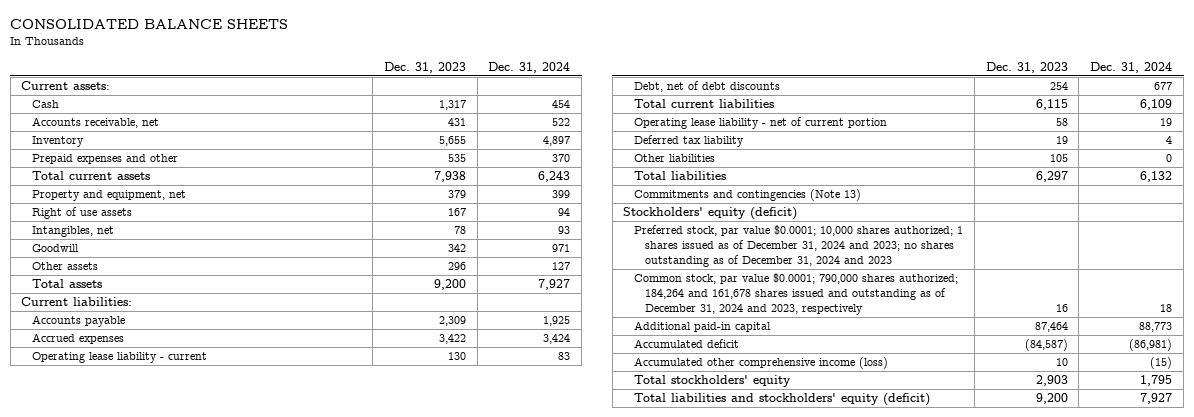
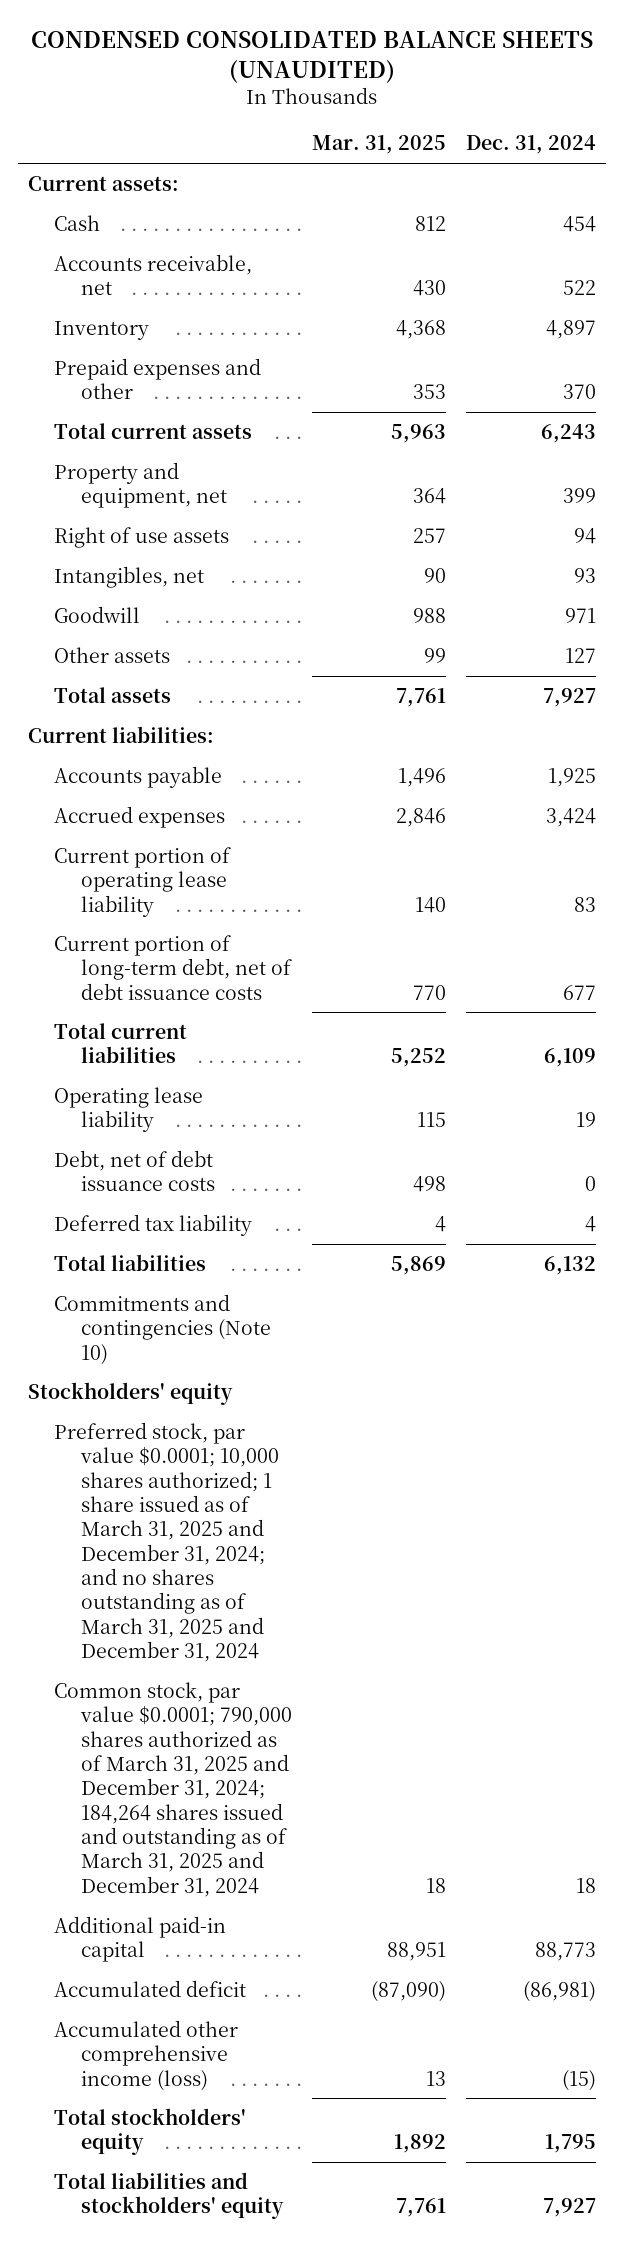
[10,18,289,29] CONSOLIDATED BALANCE SHEETS -> [30,30,593,83] CONDENSED CONSOLIDATED BALANCE SHEETS (UNAUDITED)
[383,61,466,73] Dec. 31, 2023 -> none
none -> [312,135,447,155] Mar. 31, 2025
[32,352,208,364] Operating lease liability - current -> [54,846,232,917] Current portion of operating lease liability
[634,81,781,93] Debt, net of debt discounts -> [54,934,292,1000] Current portion of long-term debt, net of debt issuance costs
[634,117,888,130] Operating lease liability - net of current portion -> [54,1086,204,1133] Operating lease liability
none -> [54,1149,215,1192] Debt, net of debt issuance costs
[634,154,716,163] Other liabilities -> none
[634,189,862,202] Commitments and contingencies (Note 13) -> [54,1293,271,1365] Commitments and contingencies (Note 10)
[623,207,798,221] Stockholders' equity (deficit) -> [27,1381,233,1405] Stockholders' equity
[634,225,964,267] Preferred stock, par value $0.0001; 10,000 shares authorized; 1 shares issued as of December 31, 2024 and 2023; no shares outstanding as of December 31, 2024 and 2023 -> [54,1421,279,1663] Preferred stock, par value $0.0001; 10,000 shares authorized; 1 share issued as of March 31, 2025 and December 31, 2024; and no shares outstanding as of March 31, 2025 and December 31, 2024
[634,273,959,315] Common stock, par value $0.0001; 790,000 shares authorized; 184,264 and 161,678 shares issued and outstanding as of December 31, 2024 and 2023, respectively -> [54,1681,292,1897] Common stock, par value $0.0001; 790,000 shares authorized as of March 31, 2025 and December 31, 2024; 184,264 shares issued and outstanding as of March 31, 2025 and December 31, 2024
[634,393,931,407] Total liabilities and stockholders' equity (deficit) -> [54,2171,284,2220] Total liabilities and stockholders' equity

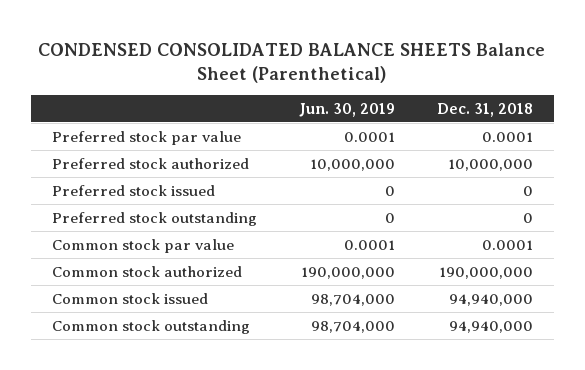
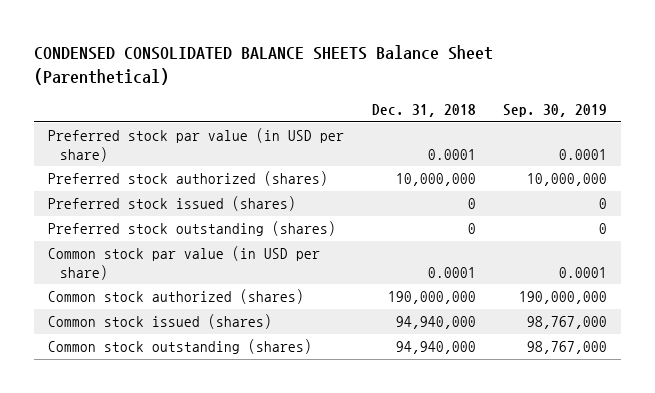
[298,103,395,118] Jun. 30, 2019 -> none
none -> [503,104,608,118] Sep. 30, 2019
[52,130,242,145] Preferred stock par value -> [48,128,345,162] Preferred stock par value (in USD per share)
[52,157,250,169] Preferred stock authorized -> [48,171,329,187] Preferred stock authorized (shares)
[52,184,216,196] Preferred stock issued -> [48,196,297,212] Preferred stock issued (shares)
[52,211,258,226] Preferred stock outstanding -> [48,221,337,237] Preferred stock outstanding (shares)
[52,238,235,253] Common stock par value -> [48,246,321,280] Common stock par value (in USD per share)
[52,265,243,277] Common stock authorized -> [48,289,305,305] Common stock authorized (shares)
[52,292,209,304] Common stock issued -> [48,314,273,330] Common stock issued (shares)
[52,319,251,334] Common stock outstanding -> [48,339,313,355] Common stock outstanding (shares)

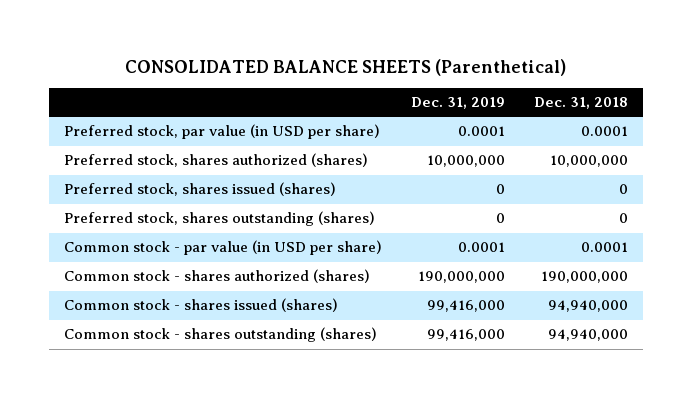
[34,45,494,85] CONDENSED CONSOLIDATED BALANCE SHEETS Balance Sheet (Parenthetical) -> [125,58,567,76] CONSOLIDATED BALANCE SHEETS (Parenthetical)
[503,104,608,118] Sep. 30, 2019 -> none
none -> [411,97,506,110] Dec. 31, 2019
[48,128,345,162] Preferred stock par value (in USD per share) -> [63,124,380,140] Preferred stock, par value (in USD per share)
[48,171,329,187] Preferred stock authorized (shares) -> [63,153,368,168] Preferred stock, shares authorized (shares)
[48,196,297,212] Preferred stock issued (shares) -> [63,182,336,197] Preferred stock, shares issued (shares)
[48,221,337,237] Preferred stock outstanding (shares) -> [63,211,375,227] Preferred stock, shares outstanding (shares)
[48,246,321,280] Common stock par value (in USD per share) -> [63,240,382,256] Common stock - par value (in USD per share)
[48,289,305,305] Common stock authorized (shares) -> [63,269,370,284] Common stock - shares authorized (shares)
[48,314,273,330] Common stock issued (shares) -> [63,298,338,313] Common stock - shares issued (shares)
[48,339,313,355] Common stock outstanding (shares) -> [63,327,377,343] Common stock - shares outstanding (shares)

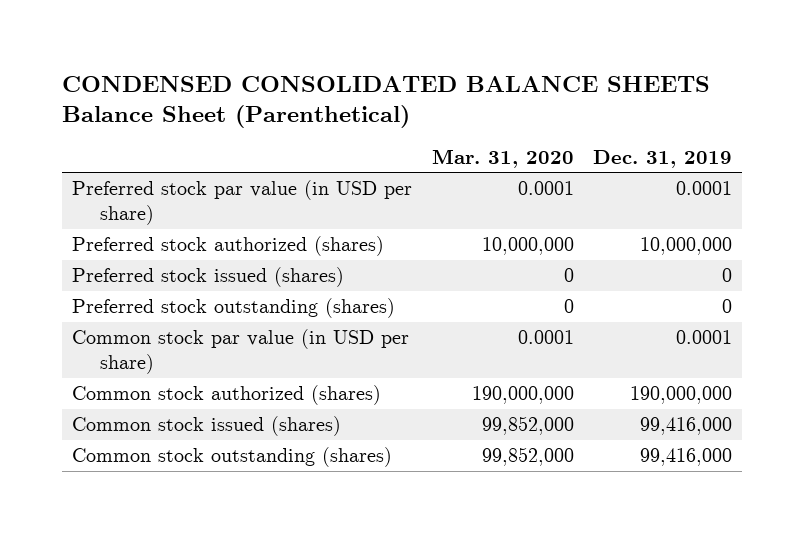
[125,58,567,76] CONSOLIDATED BALANCE SHEETS (Parenthetical) -> [61,76,710,129] CONDENSED CONSOLIDATED BALANCE SHEETS Balance Sheet (Parenthetical)
[534,97,629,110] Dec. 31, 2018 -> none
none -> [431,148,574,168] Mar. 31, 2020
[63,124,380,140] Preferred stock, par value (in USD per share) -> [71,180,412,225] Preferred stock par value (in USD per share)
[63,153,368,168] Preferred stock, shares authorized (shares) -> [71,236,384,257] Preferred stock authorized (shares)
[63,182,336,197] Preferred stock, shares issued (shares) -> [71,267,344,288] Preferred stock issued (shares)
[63,211,375,227] Preferred stock, shares outstanding (shares) -> [71,298,395,319] Preferred stock outstanding (shares)
[63,240,382,256] Common stock - par value (in USD per share) -> [71,329,409,374] Common stock par value (in USD per share)
[63,269,370,284] Common stock - shares authorized (shares) -> [71,385,381,406] Common stock authorized (shares)
[63,298,338,313] Common stock - shares issued (shares) -> [71,416,341,437] Common stock issued (shares)
[63,327,377,343] Common stock - shares outstanding (shares) -> [71,447,392,468] Common stock outstanding (shares)

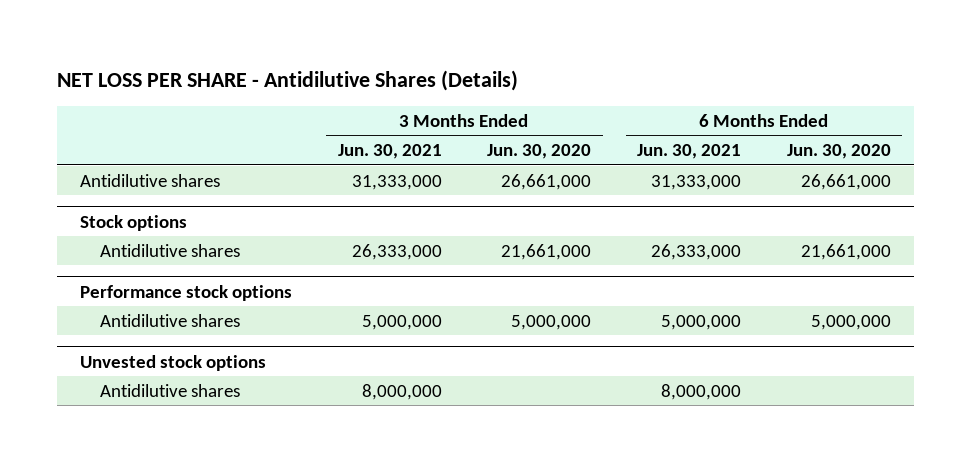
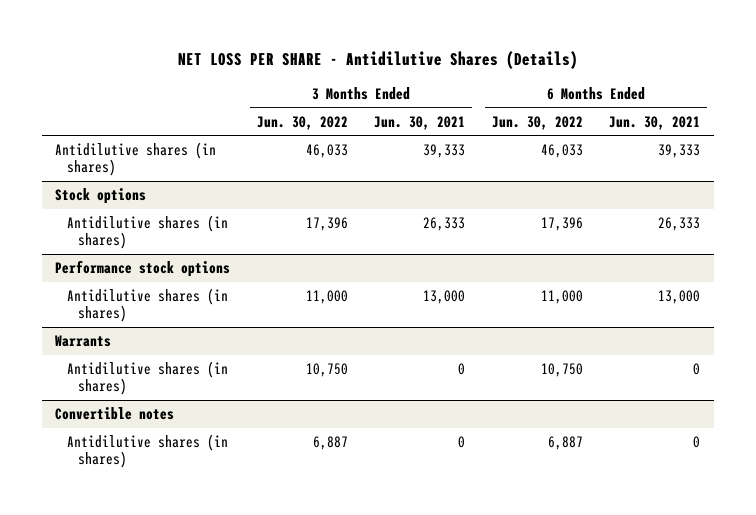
[487,144,592,160] Jun. 30, 2020 -> none
[786,144,891,160] Jun. 30, 2020 -> none
none -> [256,115,348,130] Jun. 30, 2022
none -> [491,115,583,130] Jun. 30, 2022
[79,173,220,187] Antidilutive shares -> [55,142,217,177] Antidilutive shares (in shares)
[351,174,442,190] 31,333,000 -> [423,144,466,159] 39,333
[651,174,742,190] 31,333,000 -> [658,144,701,159] 39,333
[100,243,241,257] Antidilutive shares -> [66,215,228,250] Antidilutive shares (in shares)
[351,243,442,260] 26,333,000 -> [423,217,466,232] 26,333
[651,243,742,260] 26,333,000 -> [658,217,701,232] 26,333
[79,354,266,371] Unvested stock options -> none
[100,313,241,327] Antidilutive shares -> [66,288,228,323] Antidilutive shares (in shares)
[361,314,442,330] 5,000,000 -> [423,290,466,305] 13,000
[661,314,742,330] 5,000,000 -> [658,290,701,305] 13,000
none -> [55,335,112,348] Warrants
[100,383,241,397] Antidilutive shares -> [66,361,228,396] Antidilutive shares (in shares)
[361,383,442,400] 8,000,000 -> [458,363,466,376] 0
[661,383,742,400] 8,000,000 -> [693,363,701,376] 0
none -> [55,407,175,421] Convertible notes
none -> [66,434,228,469] Antidilutive shares (in shares)

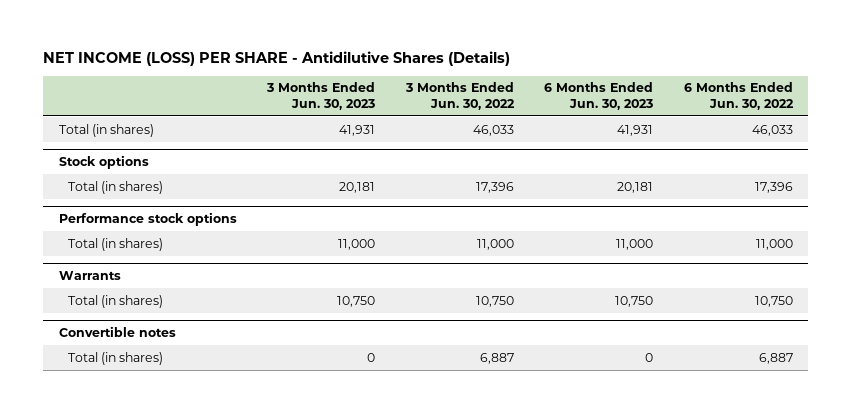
[177,51,578,70] NET LOSS PER SHARE - Antidilutive Shares (Details) -> [43,51,511,67] NET INCOME (LOSS) PER SHARE - Antidilutive Shares (Details)
[374,115,466,130] Jun. 30, 2021 -> none
[609,115,701,130] Jun. 30, 2021 -> none
none -> [266,82,376,110] 3 Months Ended Jun. 30, 2023
none -> [544,82,654,110] 6 Months Ended Jun. 30, 2023
[55,142,217,177] Antidilutive shares (in shares) -> [58,123,154,137] Total (in shares)
[66,215,228,250] Antidilutive shares (in shares) -> [68,180,164,194] Total (in shares)
[66,288,228,323] Antidilutive shares (in shares) -> [68,237,164,251] Total (in shares)
[66,361,228,396] Antidilutive shares (in shares) -> [68,294,164,308] Total (in shares)
[66,434,228,469] Antidilutive shares (in shares) -> [68,351,164,365] Total (in shares)

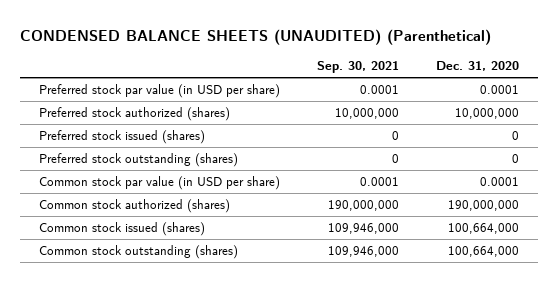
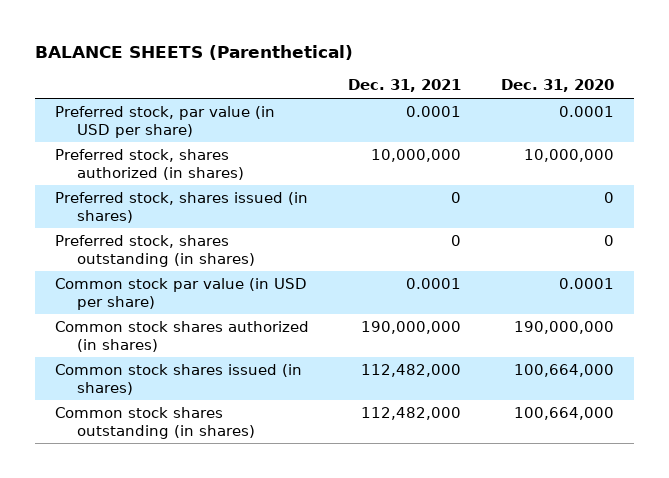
[20,29,492,46] CONDENSED BALANCE SHEETS (UNAUDITED) (Parenthetical) -> [34,44,353,60] BALANCE SHEETS (Parenthetical)
[316,61,399,74] Sep. 30, 2021 -> none
none -> [348,79,462,93] Dec. 31, 2021
[38,84,280,99] Preferred stock par value (in USD per share) -> [54,106,275,138] Preferred stock, par value (in USD per share)
[38,107,230,122] Preferred stock authorized (shares) -> [54,149,244,180] Preferred stock, shares authorized (in shares)
[38,130,205,145] Preferred stock issued (shares) -> [54,192,308,223] Preferred stock, shares issued (in shares)
[38,153,238,168] Preferred stock outstanding (shares) -> [54,235,255,267] Preferred stock, shares outstanding (in shares)
[38,199,230,214] Common stock authorized (shares) -> [54,321,309,352] Common stock shares authorized (in shares)
[38,222,205,237] Common stock issued (shares) -> [54,364,302,395] Common stock shares issued (in shares)
[38,245,238,260] Common stock outstanding (shares) -> [54,407,255,439] Common stock shares outstanding (in shares)

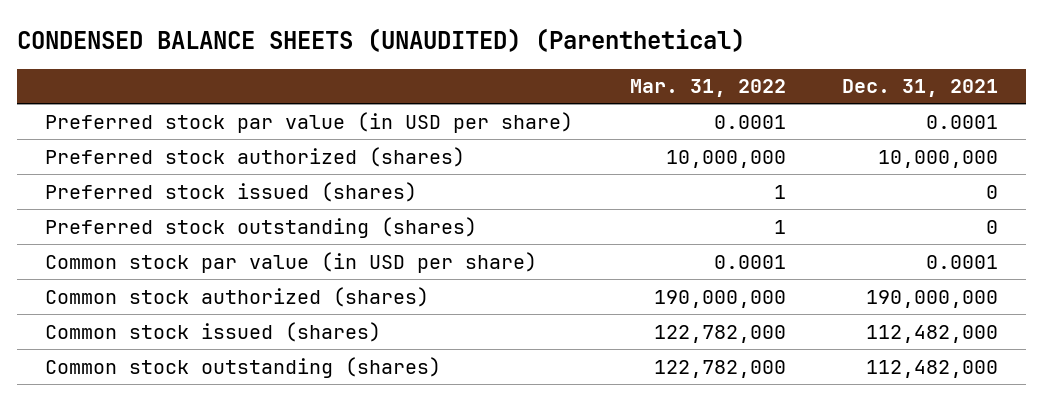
[34,44,353,60] BALANCE SHEETS (Parenthetical) -> [17,27,746,52] CONDENSED BALANCE SHEETS (UNAUDITED) (Parenthetical)
[500,79,614,93] Dec. 31, 2020 -> none
none -> [629,79,786,98] Mar. 31, 2022
[54,106,275,138] Preferred stock, par value (in USD per share) -> [45,111,574,133] Preferred stock par value (in USD per share)
[54,149,244,180] Preferred stock, shares authorized (in shares) -> [45,146,466,167] Preferred stock authorized (shares)
[54,192,308,223] Preferred stock, shares issued (in shares) -> [45,181,418,202] Preferred stock issued (shares)
[54,235,255,267] Preferred stock, shares outstanding (in shares) -> [45,216,478,238] Preferred stock outstanding (shares)
[54,321,309,352] Common stock shares authorized (in shares) -> [45,286,430,307] Common stock authorized (shares)
[54,364,302,395] Common stock shares issued (in shares) -> [45,321,382,342] Common stock issued (shares)
[54,407,255,439] Common stock shares outstanding (in shares) -> [45,356,442,378] Common stock outstanding (shares)

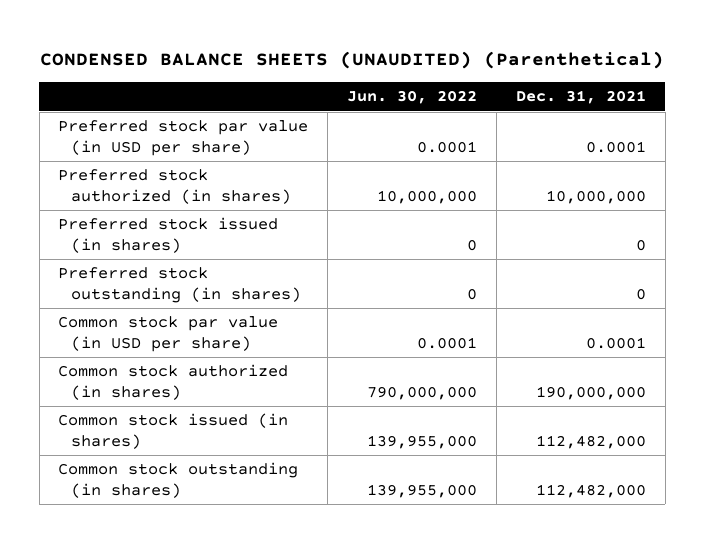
[629,79,786,98] Mar. 31, 2022 -> none
none -> [347,90,478,105] Jun. 30, 2022
[45,146,466,167] Preferred stock authorized (shares) -> [58,169,291,205] Preferred stock authorized (in shares)
[45,181,418,202] Preferred stock issued (shares) -> [58,217,279,254] Preferred stock issued (in shares)
[45,216,478,238] Preferred stock outstanding (shares) -> [58,267,301,304] Preferred stock outstanding (in shares)
[45,286,430,307] Common stock authorized (shares) -> [58,364,289,401] Common stock authorized (in shares)
[45,321,382,342] Common stock issued (shares) -> [58,413,289,450] Common stock issued (in shares)
[45,356,442,378] Common stock outstanding (shares) -> [58,462,299,499] Common stock outstanding (in shares)

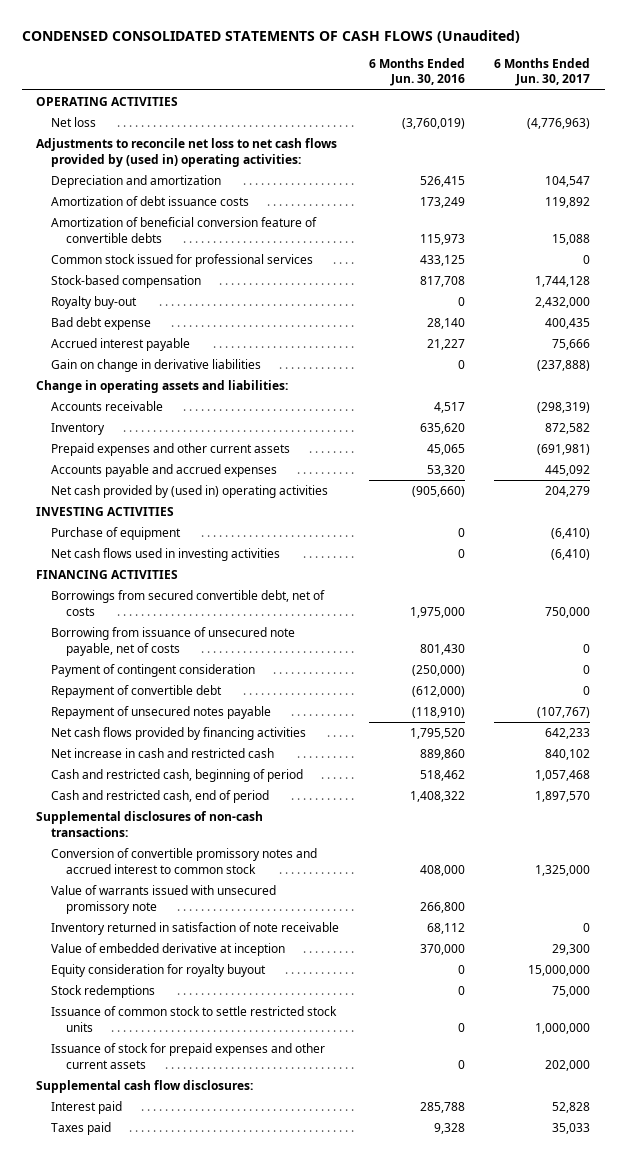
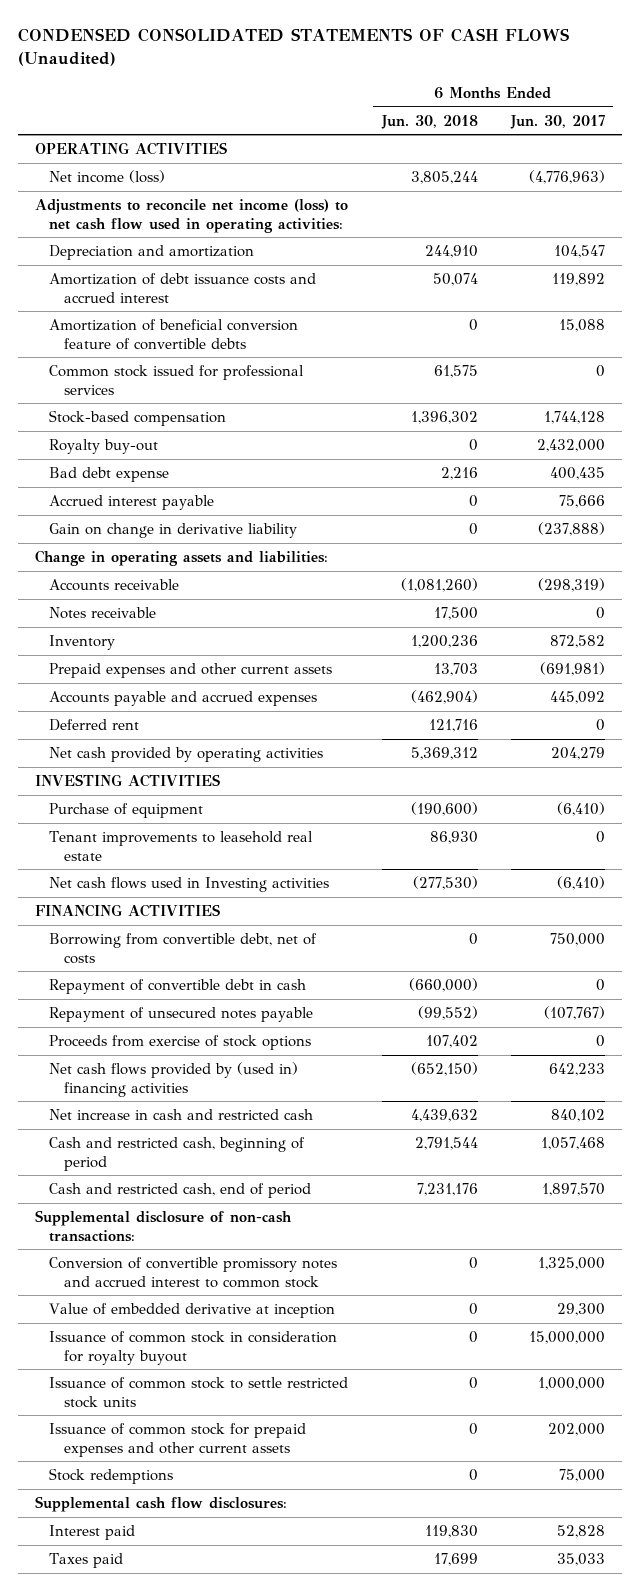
[368,57,465,87] 6 Months Ended Jun. 30, 2016 -> none
none -> [380,114,478,129] Jun. 30, 2018
[51,116,97,127] Net loss -> [49,169,166,183] Net income (loss)
[36,137,338,167] Adjustments to reconcile net loss to net cash flows provided by (used in) operating activities: -> [34,198,348,233] Adjustments to reconcile net income (loss) to net cash flow used in operating activities:
[51,195,250,206] Amortization of debt issuance costs -> [49,272,317,303] Amortization of debt issuance costs and accrued interest
[51,358,262,372] Gain on change in derivative liabilities -> [49,522,298,538] Gain on change in derivative liability
none -> [49,606,157,619] Notes receivable
none -> [49,718,140,731] Deferred rent
[51,484,329,498] Net cash provided by (used in) operating activities -> [49,746,324,762] Net cash provided by operating activities
none -> [49,830,314,861] Tenant improvements to leasehold real estate
[51,547,281,561] Net cash flows used in investing activities -> [49,876,330,892] Net cash flows used in Investing activities
[51,626,296,656] Borrowing from issuance of unsecured note payable, net of costs -> none
[51,663,256,677] Payment of contingent consideration -> none
[51,589,326,616] Borrowings from secured convertible debt, net of costs -> [49,932,318,964] Borrowing from convertible debt, net of costs
[51,684,223,698] Repayment of convertible debt -> [49,978,307,994] Repayment of convertible debt in cash
none -> [49,1034,312,1050] Proceeds from exercise of stock options
[51,726,307,740] Net cash flows provided by financing activities -> [49,1061,299,1097] Net cash flows provided by (used in) financing activities
[36,810,264,837] Supplemental disclosures of non-cash transactions: -> [34,1209,292,1242] Supplemental disclosure of non-cash transactions:
[51,884,277,914] Value of warrants issued with unsecured promissory note -> none
[51,921,340,935] Inventory returned in satisfaction of note receivable -> none
[51,963,267,977] Equity consideration for royalty buyout -> none
none -> [49,1330,338,1365] Issuance of common stock in consideration for royalty buyout
[51,1042,326,1069] Issuance of stock for prepaid expenses and other current assets -> [49,1422,307,1457] Issuance of common stock for prepaid expenses and other current assets
[51,984,156,998] Stock redemptions -> [49,1467,174,1484] Stock redemptions

